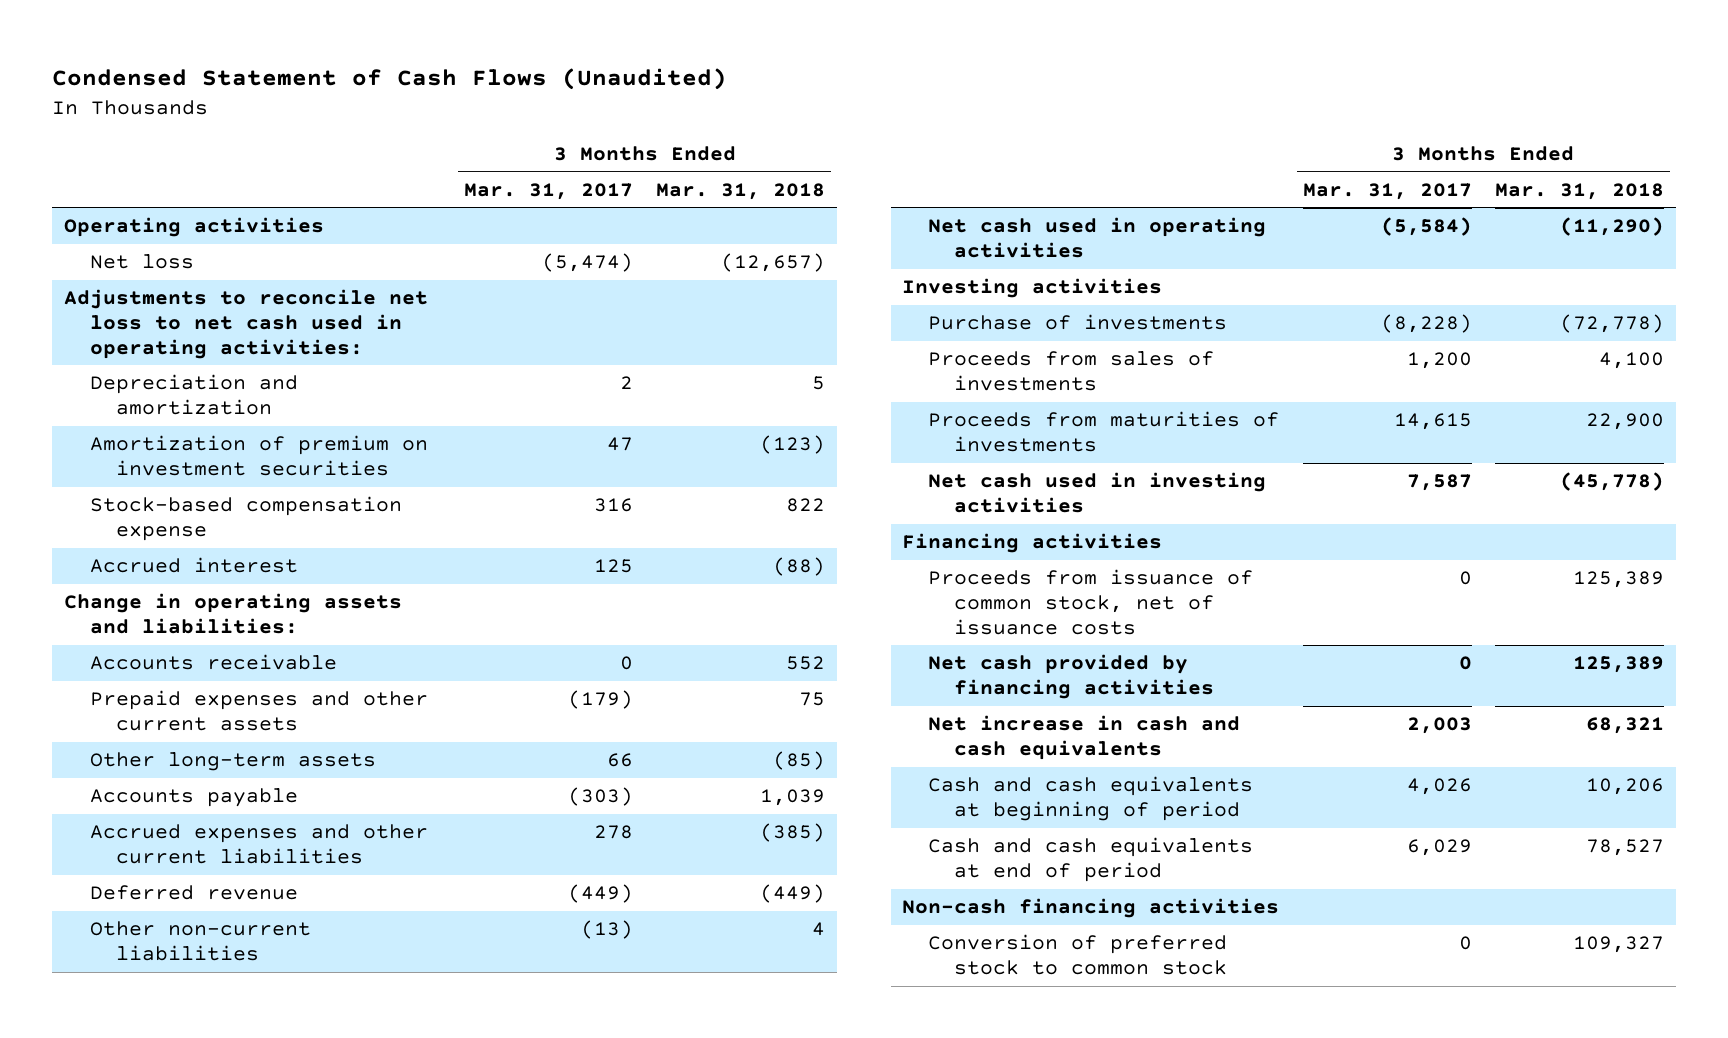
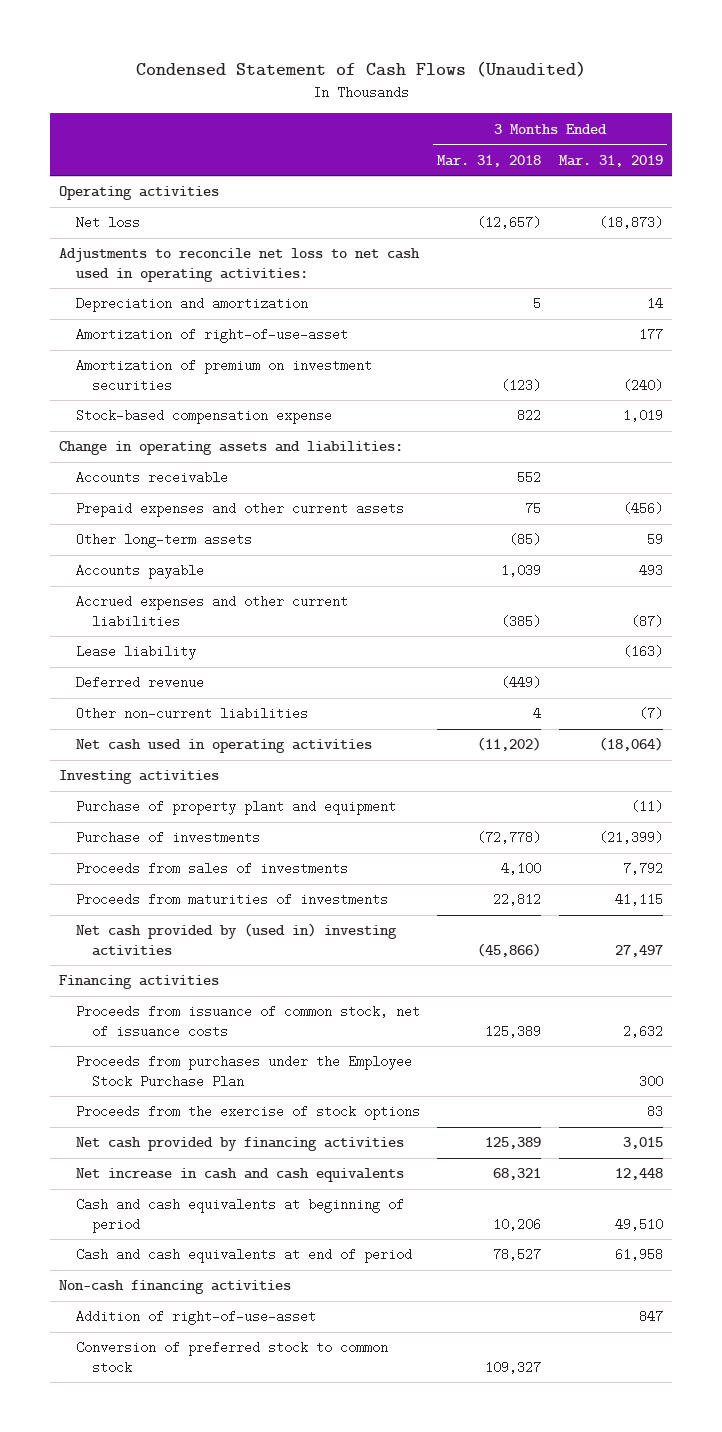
[464,182,634,200] Mar. 31, 2017 -> none
none -> [558,154,663,167] Mar. 31, 2019
none -> [75,328,348,344] Amortization of right-of-use-asset
[89,557,298,574] Accrued interest -> none
none -> [75,645,196,661] Lease liability
[1560,217,1665,237] (11,290) -> [477,737,542,752] (11,202)
none -> [75,800,396,816] Purchase of property plant and equipment
[1586,413,1665,431] 22,900 -> [493,893,542,907] 22,812
[928,472,1267,513] Net cash used in investing activities -> [75,923,397,956] Net cash provided by (used in) investing activities
[1560,472,1665,492] (45,778) -> [477,942,542,957] (45,866)
none -> [75,1055,412,1088] Proceeds from purchases under the Employee Stock Purchase Plan
none -> [75,1105,420,1121] Proceeds from the exercise of stock options
none -> [75,1310,316,1326] Addition of right-of-use-asset

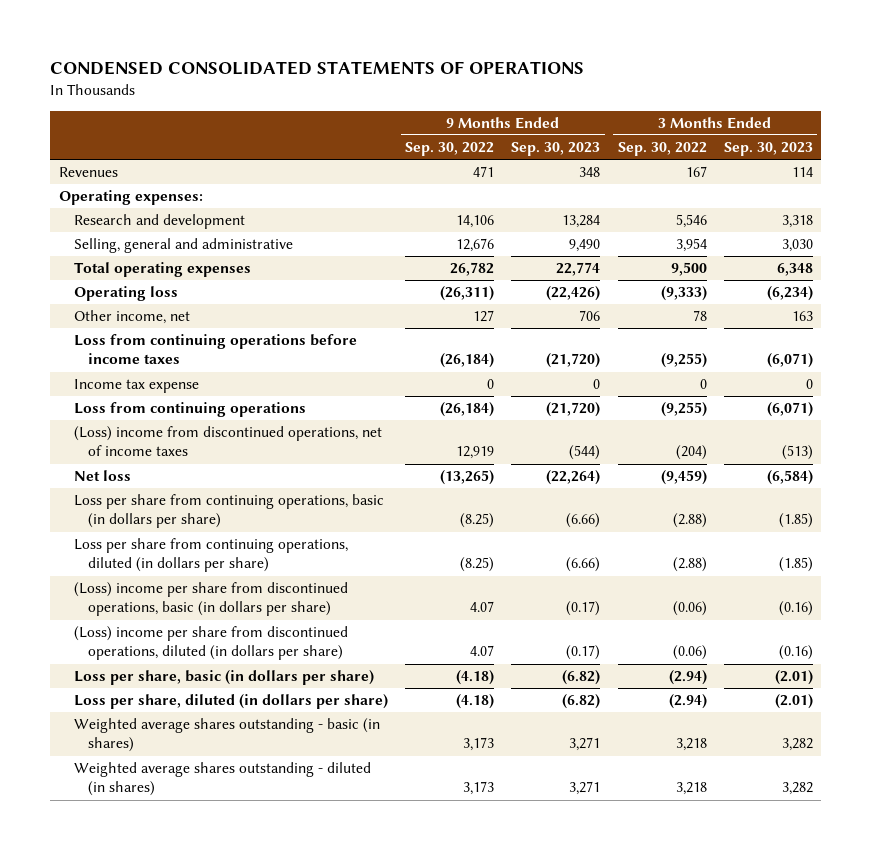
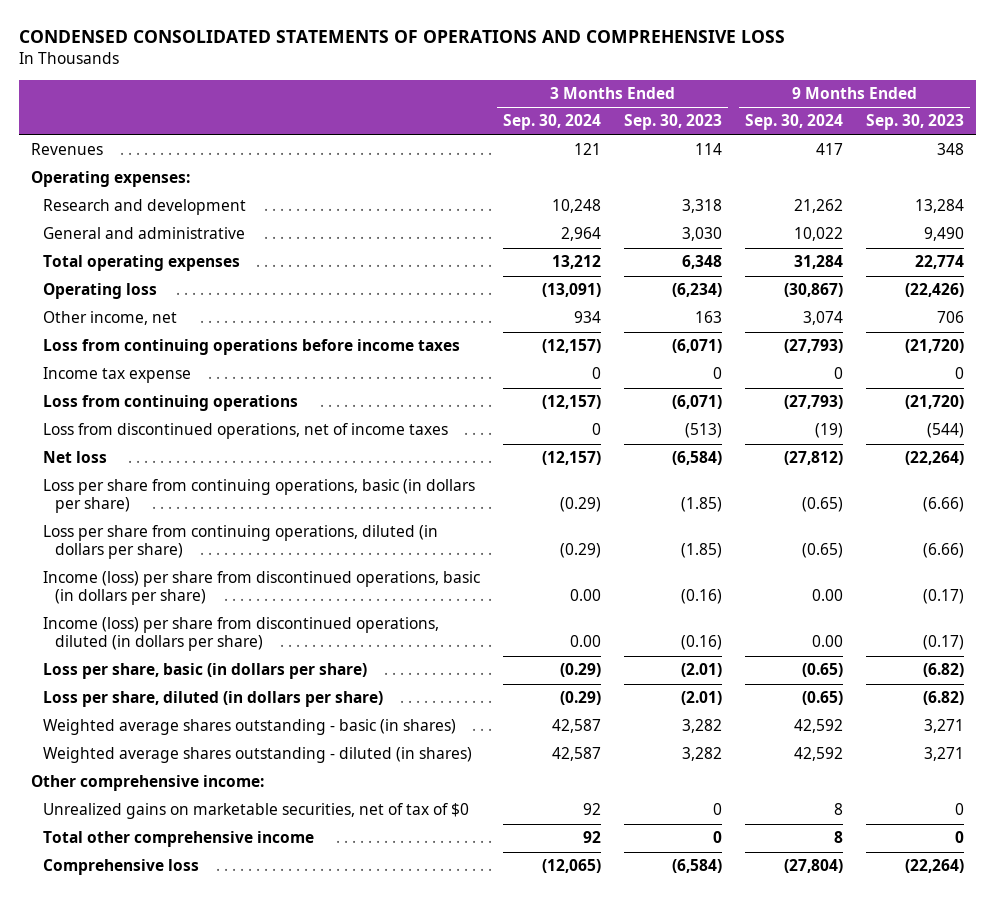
[50,61,585,76] CONDENSED CONSOLIDATED STATEMENTS OF OPERATIONS -> [19,30,786,44] CONDENSED CONSOLIDATED STATEMENTS OF OPERATIONS AND COMPREHENSIVE LOSS
[404,142,494,157] Sep. 30, 2022 -> none
[617,142,707,157] Sep. 30, 2022 -> none
none -> [503,114,602,131] Sep. 30, 2024
none -> [745,114,844,131] Sep. 30, 2024
[73,238,293,254] Selling, general and administrative -> [43,227,246,240] General and administrative
[73,426,382,457] (Loss) income from discontinued operations, net of income taxes -> [43,423,449,440] Loss from discontinued operations, net of income taxes
[73,582,348,617] (Loss) income per share from discontinued operations, basic (in dollars per share) -> [43,571,481,606] Income (loss) per share from discontinued operations, basic (in dollars per share)
[73,626,348,661] (Loss) income per share from discontinued operations, diluted (in dollars per share) -> [43,617,440,652] Income (loss) per share from discontinued operations, diluted (in dollars per share)
none -> [30,775,264,792] Other comprehensive income:
none -> [43,803,470,820] Unrealized gains on marketable securities, net of tax of $0
none -> [43,831,315,848] Total other comprehensive income
none -> [43,859,200,876] Comprehensive loss

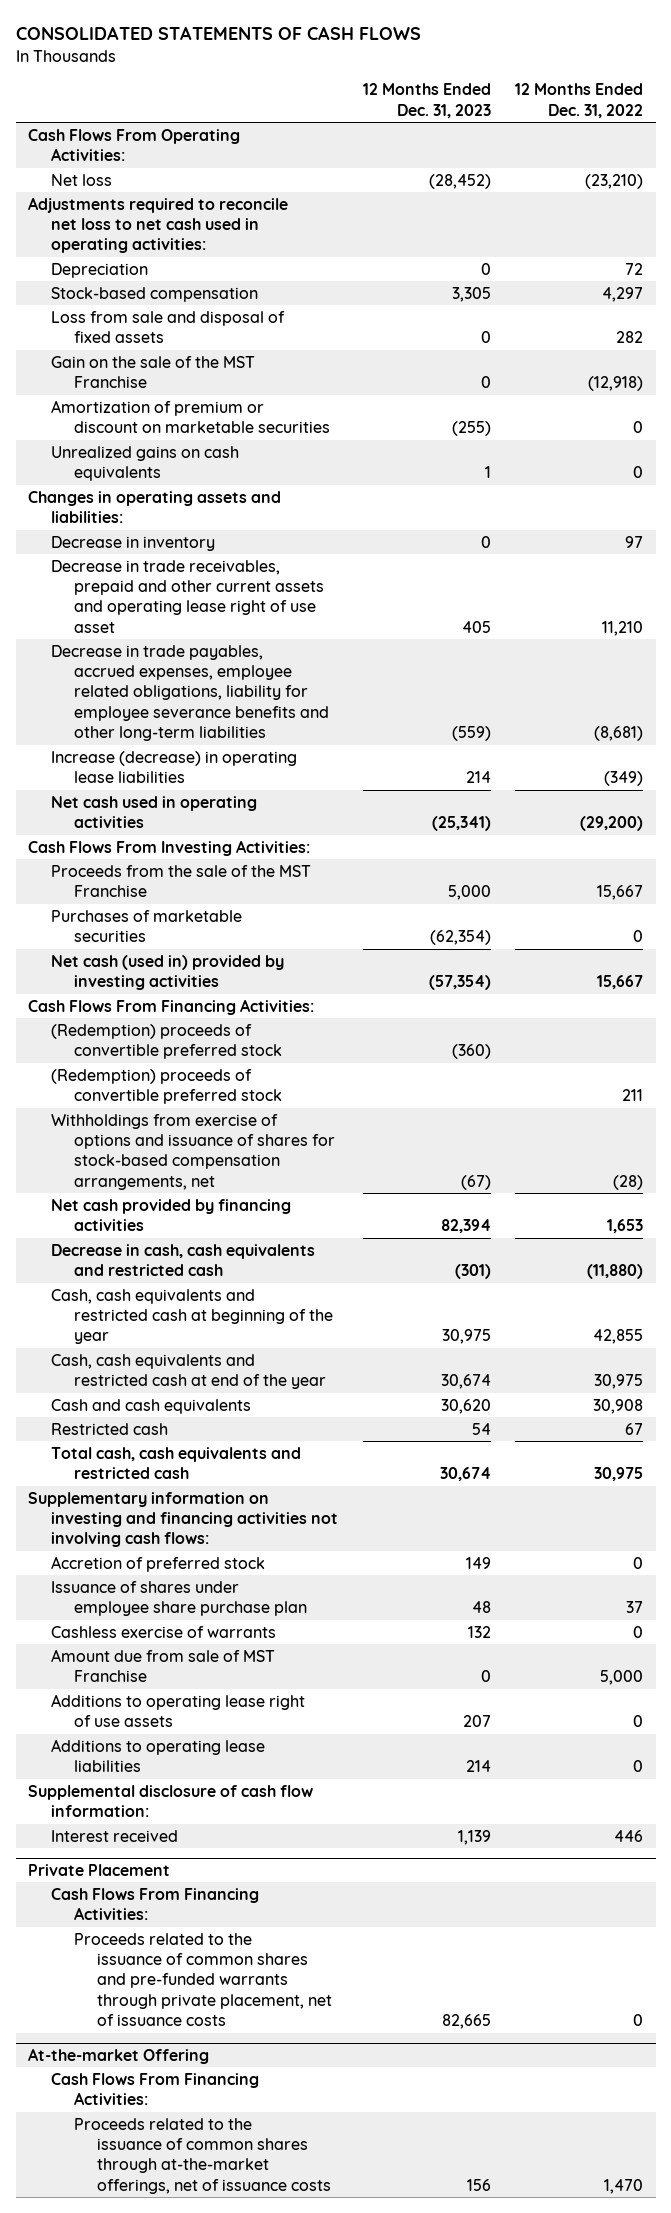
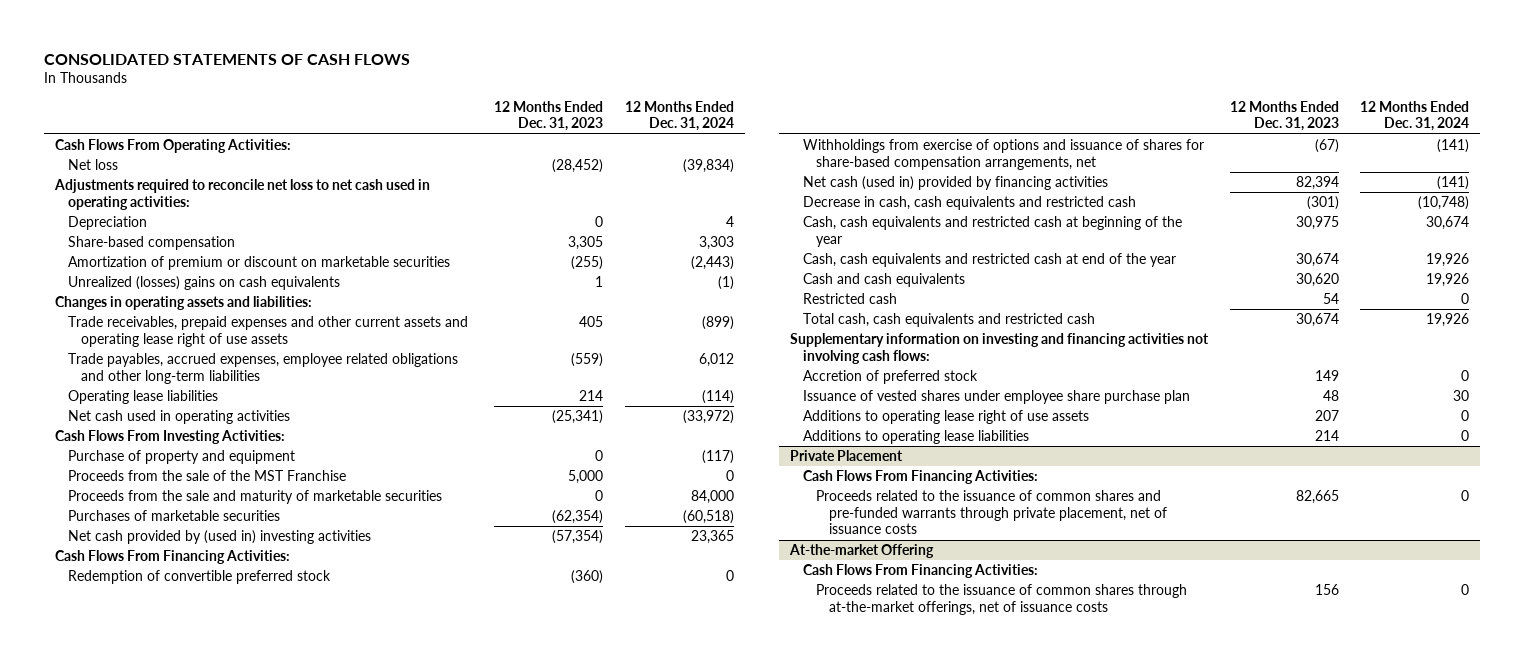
[515,83,644,118] 12 Months Ended Dec. 31, 2022 -> none
none -> [625,100,735,132] 12 Months Ended Dec. 31, 2024
[50,310,285,344] Loss from sale and disposal of fixed assets -> none
[50,355,255,389] Gain on the sale of the MST Franchise -> none
[50,286,258,302] Stock-based compensation -> [67,236,235,251] Share-based compensation
[50,445,239,482] Unrealized gains on cash equivalents -> [67,276,340,291] Unrealized (losses) gains on cash equivalents
[50,535,215,551] Decrease in inventory -> none
[50,559,324,633] Decrease in trade receivables, prepaid and other current assets and operating lease right of use asset -> [67,316,468,347] Trade receivables, prepaid expenses and other current assets and operating lease right of use assets
[50,644,329,742] Decrease in trade payables, accrued expenses, employee related obligations, liability for employee severance benefits and other long-term liabilities -> [67,353,458,384] Trade payables, accrued expenses, employee related obligations and other long-term liabilities
[50,750,297,784] Increase (decrease) in operating lease liabilities -> [67,390,218,405] Operating lease liabilities
none -> [67,450,295,465] Purchase of property and equipment
none -> [67,490,442,505] Proceeds from the sale and maturity of marketable securities
[50,954,284,991] Net cash (used in) provided by investing activities -> [67,530,371,545] Net cash provided by (used in) investing activities
[50,1068,282,1105] (Redemption) proceeds of convertible preferred stock -> none
[50,1023,282,1060] (Redemption) proceeds of convertible preferred stock -> [67,570,331,585] Redemption of convertible preferred stock
[50,1113,335,1190] Withholdings from exercise of options and issuance of shares for stock-based compensation arrangements, net -> [802,139,1204,170] Withholdings from exercise of options and issuance of shares for share-based compensation arrangements, net
[50,1198,291,1232] Net cash provided by financing activities -> [802,176,1108,191] Net cash (used in) provided by financing activities
[50,1625,276,1638] Cashless exercise of warrants -> none
[50,1648,275,1683] Amount due from sale of MST Franchise -> none
[50,1580,307,1617] Issuance of shares under employee share purchase plan -> [802,390,1190,405] Issuance of vested shares under employee share purchase plan
[27,1784,313,1818] Supplemental disclosure of cash flow information: -> none
[50,1829,178,1842] Interest received -> none

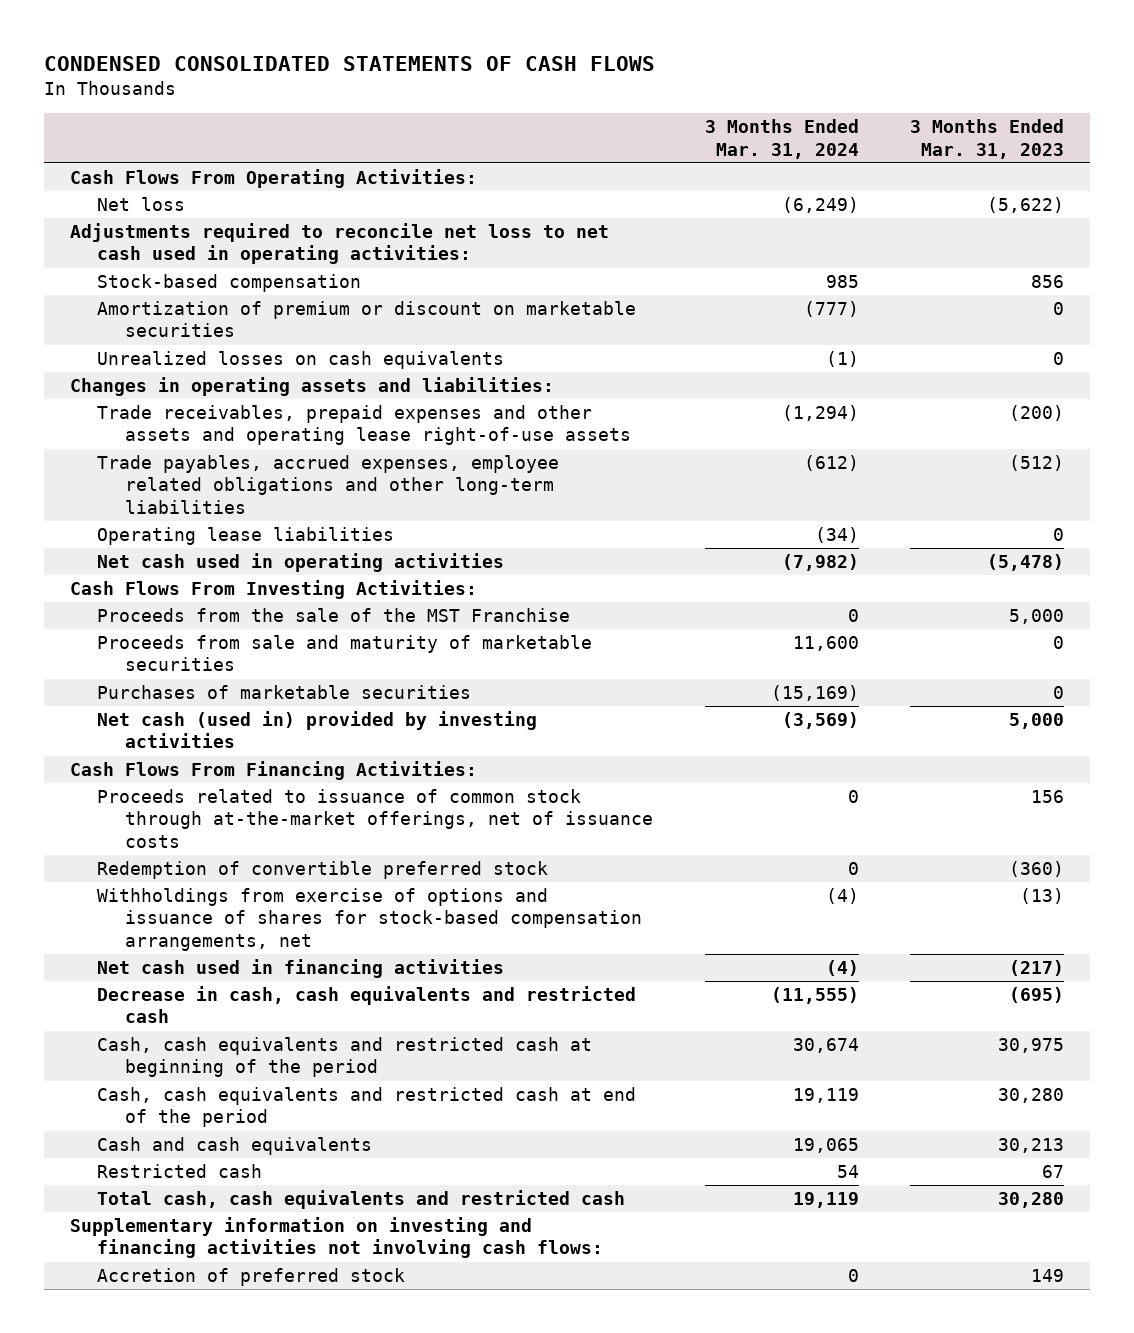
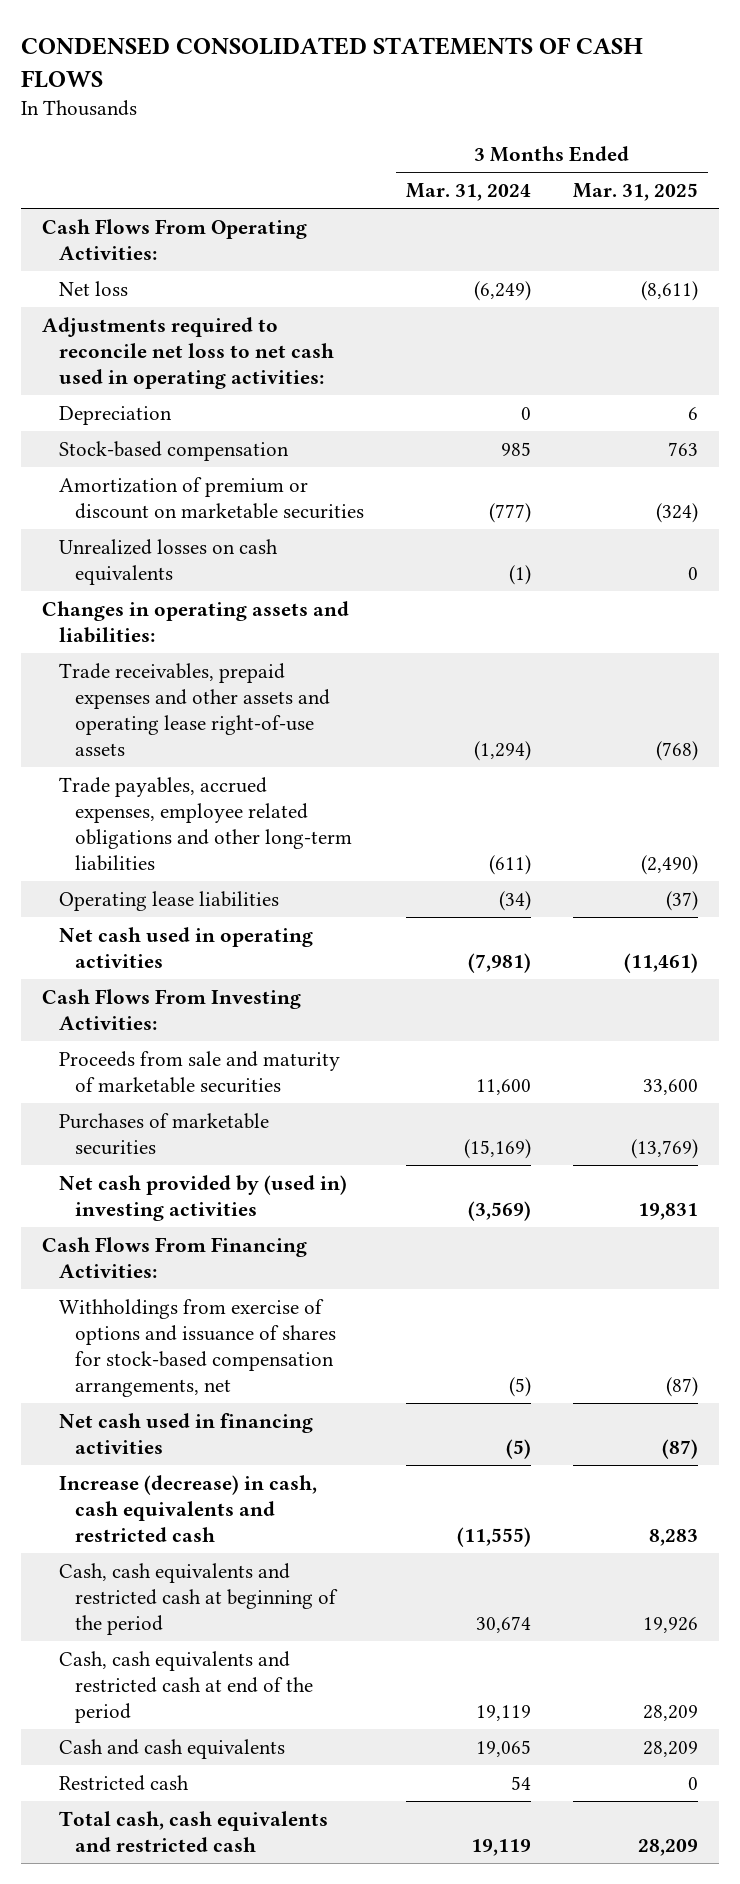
[910,119,1065,159] 3 Months Ended Mar. 31, 2023 -> none
none -> [572,182,698,201] Mar. 31, 2025
none -> [58,405,172,425] Depreciation
[803,455,859,472] (612) -> [489,854,532,875] (611)
[781,554,859,572] (7,982) -> [468,952,532,973] (7,981)
[97,608,571,623] Proceeds from the sale of the MST Franchise -> none
[97,711,538,749] Net cash (used in) provided by investing activities -> [58,1174,347,1221] Net cash provided by (used in) investing activities
[97,789,653,848] Proceeds related to issuance of common stock through at-the-market offerings, net of issuance costs -> none
[97,861,549,880] Redemption of convertible preferred stock -> none
[825,888,859,905] (4) -> [509,1376,532,1397] (5)
[825,960,859,977] (4) -> [506,1438,532,1459] (5)
[97,986,637,1024] Decrease in cash, cash equivalents and restricted cash -> [58,1474,317,1542] Increase (decrease) in cash, cash equivalents and restricted cash
[69,1217,604,1259] Supplementary information on investing and financing activities not involving cash flows: -> none
[97,1268,406,1287] Accretion of preferred stock -> none

